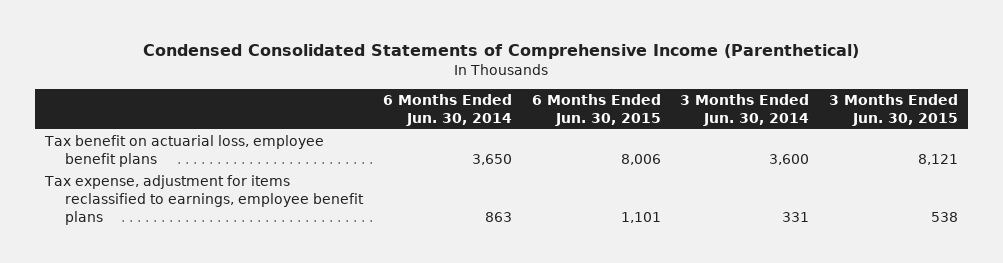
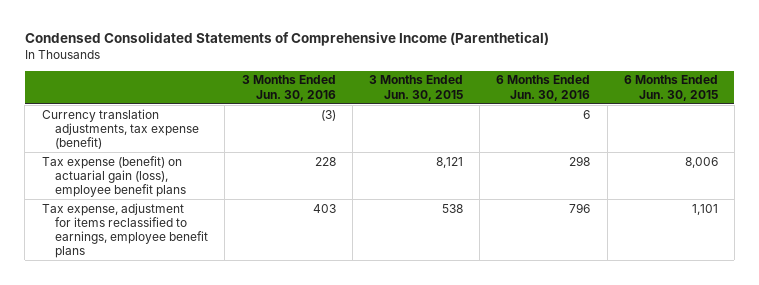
[382,94,512,127] 6 Months Ended Jun. 30, 2014 -> none
[680,94,810,127] 3 Months Ended Jun. 30, 2014 -> none
none -> [241,75,336,101] 3 Months Ended Jun. 30, 2016
none -> [496,75,591,101] 6 Months Ended Jun. 30, 2016
none -> [41,108,200,149] Currency translation adjustments, tax expense (benefit)
[43,135,324,167] Tax benefit on actuarial loss, employee benefit plans -> [41,155,187,197] Tax expense (benefit) on actuarial gain (loss), employee benefit plans

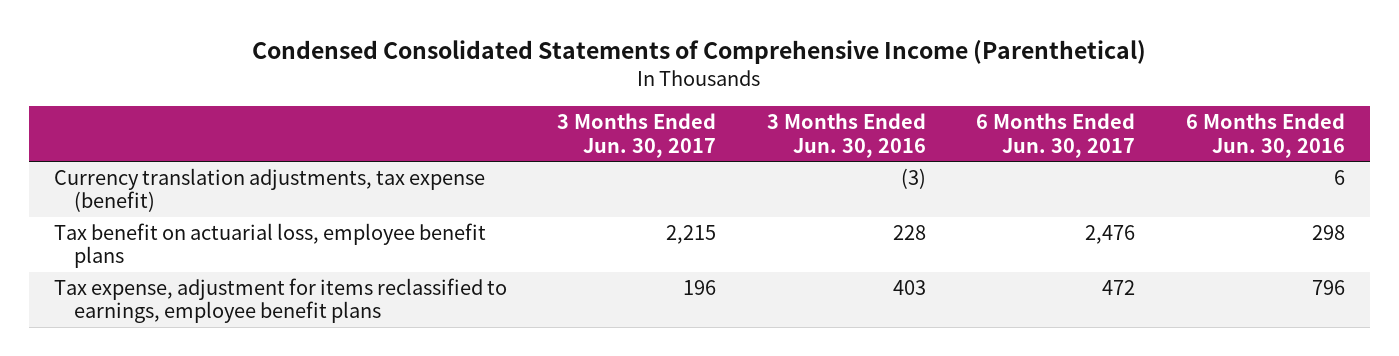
[368,75,463,101] 3 Months Ended Jun. 30, 2015 -> none
[623,75,718,101] 6 Months Ended Jun. 30, 2015 -> none
none -> [557,113,717,158] 3 Months Ended Jun. 30, 2017
none -> [976,113,1136,158] 6 Months Ended Jun. 30, 2017
[41,155,187,197] Tax expense (benefit) on actuarial gain (loss), employee benefit plans -> [53,223,486,269] Tax benefit on actuarial loss, employee benefit plans

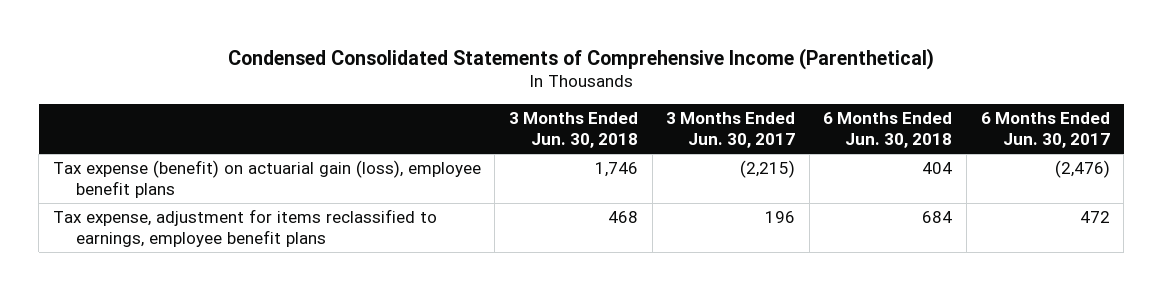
[766,113,926,158] 3 Months Ended Jun. 30, 2016 -> none
[1186,113,1346,158] 6 Months Ended Jun. 30, 2016 -> none
none -> [509,112,639,149] 3 Months Ended Jun. 30, 2018
none -> [823,112,953,149] 6 Months Ended Jun. 30, 2018
[53,168,485,213] Currency translation adjustments, tax expense (benefit) -> none
[53,223,486,269] Tax benefit on actuarial loss, employee benefit plans -> [52,159,481,199] Tax expense (benefit) on actuarial gain (loss), employee benefit plans
[666,225,717,245] 2,215 -> [740,159,796,178] (2,215)
[1085,225,1136,245] 2,476 -> [1054,159,1110,178] (2,476)

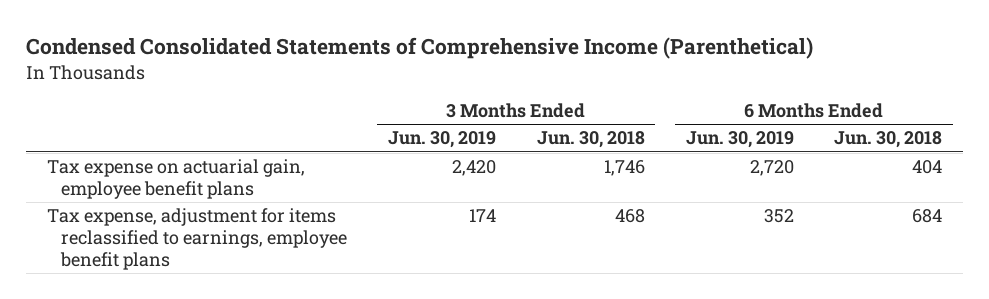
[666,112,796,149] 3 Months Ended Jun. 30, 2017 -> none
[980,112,1110,149] 6 Months Ended Jun. 30, 2017 -> none
none -> [387,131,496,149] Jun. 30, 2019
none -> [685,131,794,149] Jun. 30, 2019
[52,159,481,199] Tax expense (benefit) on actuarial gain (loss), employee benefit plans -> [46,159,305,199] Tax expense on actuarial gain, employee benefit plans

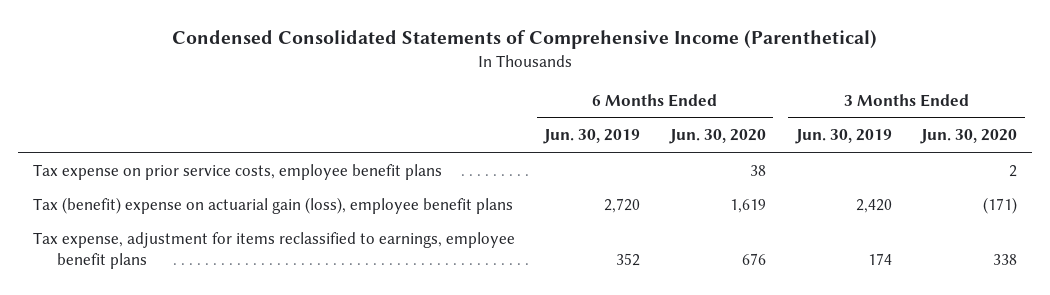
[536,131,645,149] Jun. 30, 2018 -> none
[834,131,943,149] Jun. 30, 2018 -> none
none -> [668,129,766,145] Jun. 30, 2020
none -> [920,129,1018,145] Jun. 30, 2020
none -> [32,163,442,180] Tax expense on prior service costs, employee benefit plans
[46,159,305,199] Tax expense on actuarial gain, employee benefit plans -> [32,196,513,214] Tax (benefit) expense on actuarial gain (loss), employee benefit plans

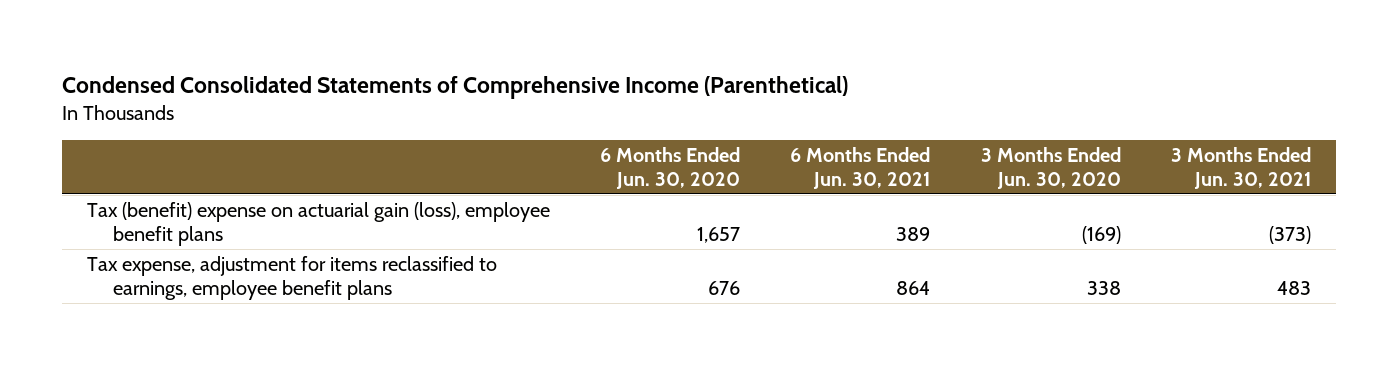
[543,129,641,145] Jun. 30, 2019 -> none
[794,129,892,145] Jun. 30, 2019 -> none
none -> [790,146,931,189] 6 Months Ended Jun. 30, 2021
none -> [1170,146,1311,189] 3 Months Ended Jun. 30, 2021
[32,163,442,180] Tax expense on prior service costs, employee benefit plans -> none
[729,198,766,213] 1,619 -> [696,226,740,243] 1,657
[983,196,1018,214] (171) -> [1081,225,1121,244] (169)

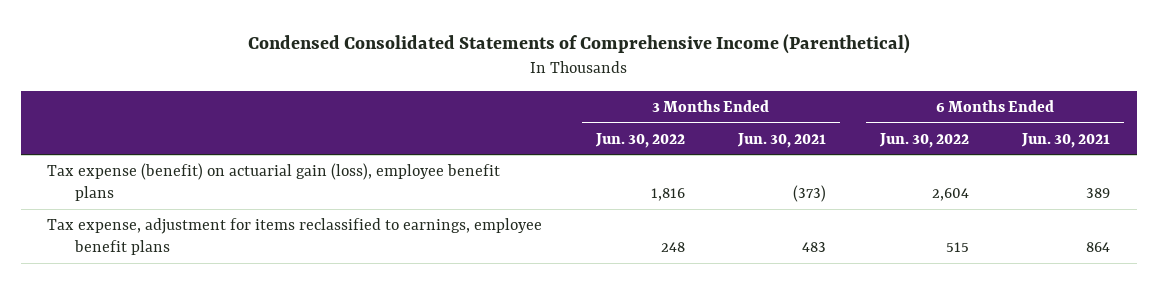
[599,146,740,189] 6 Months Ended Jun. 30, 2020 -> none
[980,146,1121,189] 3 Months Ended Jun. 30, 2020 -> none
none -> [594,132,685,148] Jun. 30, 2022
none -> [878,132,969,148] Jun. 30, 2022
[86,202,550,246] Tax (benefit) expense on actuarial gain (loss), employee benefit plans -> [47,162,501,202] Tax expense (benefit) on actuarial gain (loss), employee benefit plans

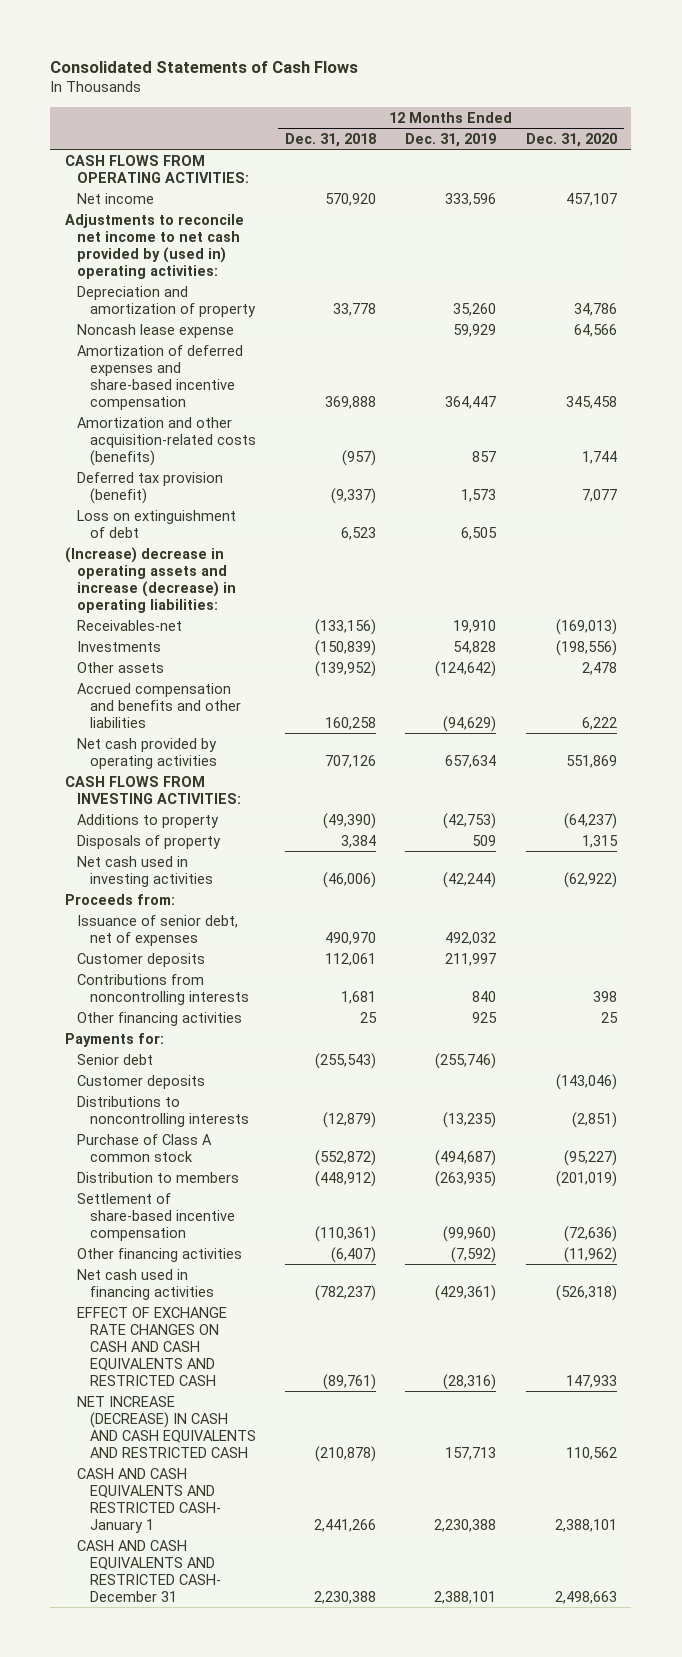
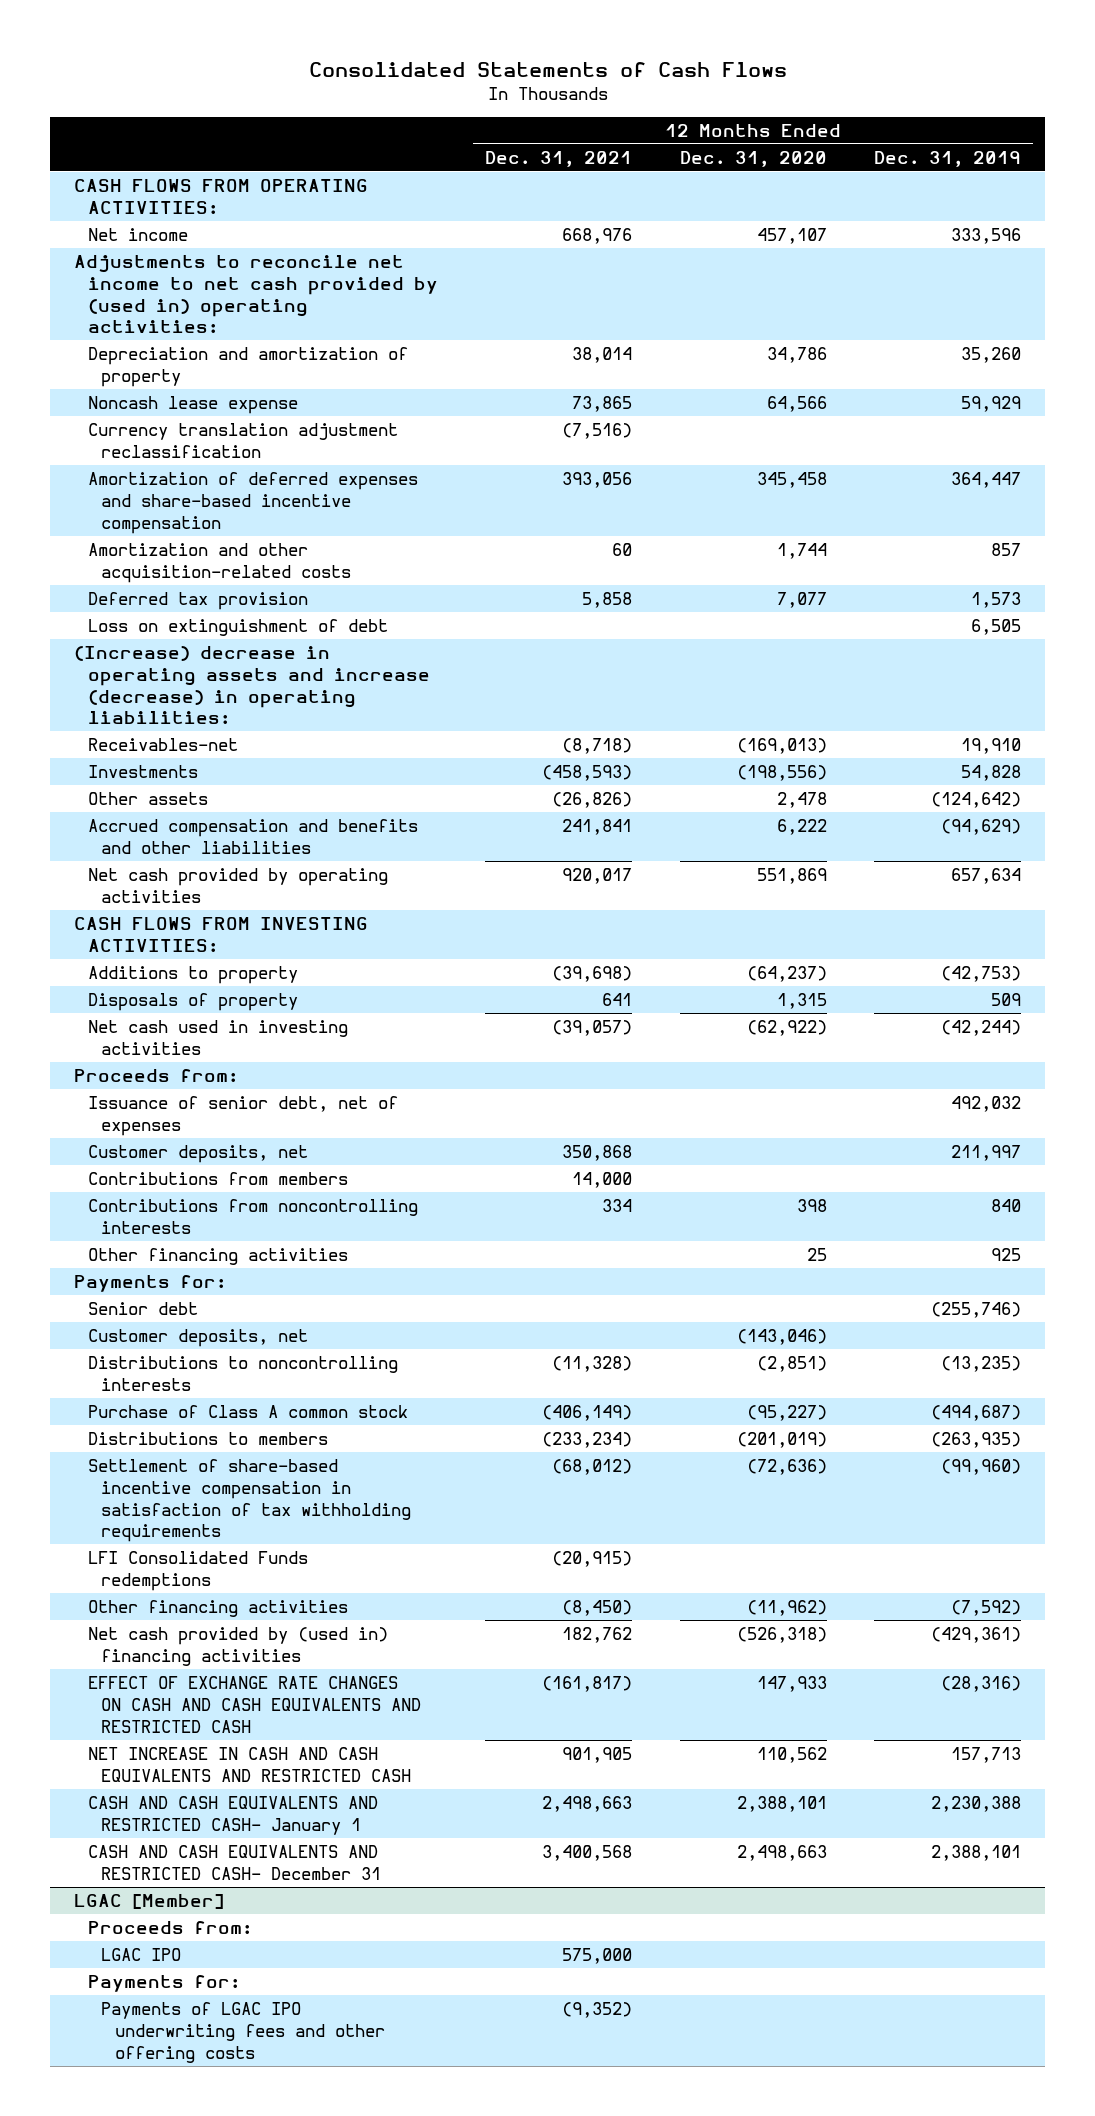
[285,132,377,147] Dec. 31, 2018 -> none
none -> [485,150,633,167] Dec. 31, 2021
none -> [87,423,398,458] Currency translation adjustment reclassification
[77,416,256,466] Amortization and other acquisition-related costs (benefits) -> [87,543,352,583] Amortization and other acquisition-related costs
[77,471,224,504] Deferred tax provision (benefit) -> [87,592,308,611] Deferred tax provision
[77,952,206,967] Customer deposits -> [87,1145,308,1164] Customer deposits, net
none -> [87,1172,348,1186] Contributions from members
[77,1074,206,1089] Customer deposits -> [87,1329,308,1348] Customer deposits, net
[77,1171,240,1183] Distribution to members -> [87,1432,328,1446] Distributions to members
[77,1192,235,1241] Settlement of share-based incentive compensation -> [87,1459,412,1543] Settlement of share-based incentive compensation in satisfaction of tax withholding requirements
none -> [87,1551,308,1591] LFI Consolidated Funds redemptions
[77,1268,214,1300] Net cash used in financing activities -> [87,1627,388,1666] Net cash provided by (used in) financing activities
[77,1395,256,1458] NET INCREASE (DECREASE) IN CASH AND CASH EQUIVALENTS AND RESTRICTED CASH -> [87,1747,412,1782] NET INCREASE IN CASH AND CASH EQUIVALENTS AND RESTRICTED CASH
none -> [73,1894,224,1910] LGAC [Member]
none -> [87,1921,252,1935] Proceeds from:
none -> [101,1948,182,1962] LGAC IPO
none -> [87,1975,240,1993] Payments for:
none -> [101,2002,386,2063] Payments of LGAC IPO underwriting fees and other offering costs

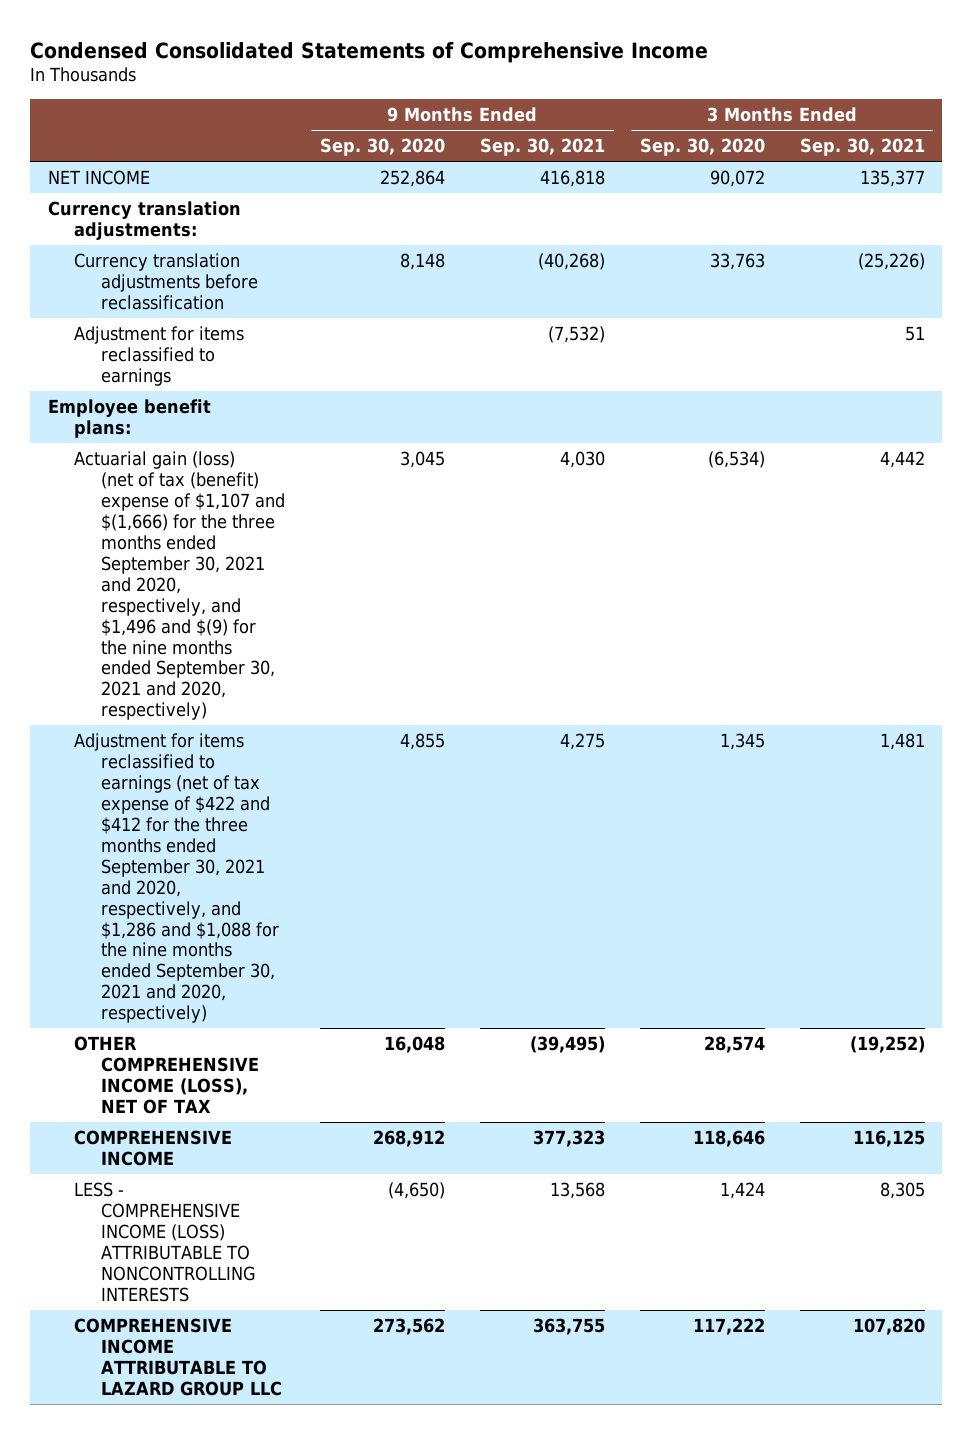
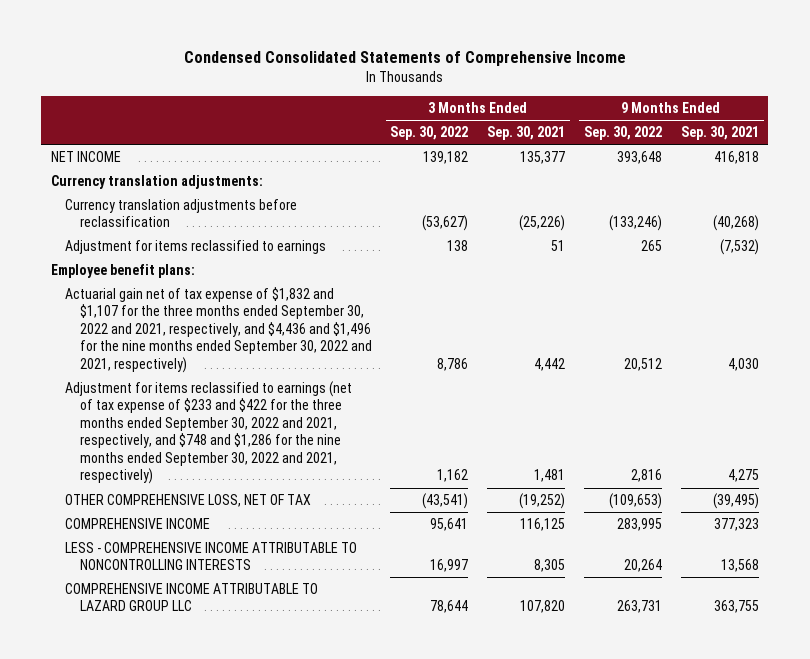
[319,138,445,157] Sep. 30, 2020 -> none
[639,138,765,157] Sep. 30, 2020 -> none
none -> [390,126,469,141] Sep. 30, 2022
none -> [584,126,663,141] Sep. 30, 2022
[74,450,286,721] Actuarial gain (loss) (net of tax (benefit) expense of $1,107 and $(1,666) for the three months ended September 30, 2021 and 2020, respectively, and $1,496 and $(9) for the nine months ended September 30, 2021 and 2020, respectively) -> [65,286,372,373] Actuarial gain net of tax expense of $1,832 and $1,107 for the three months ended September 30, 2022 and 2021, respectively, and $4,436 and $1,496 for the nine months ended September 30, 2022 and 2021, respectively)
[74,732,280,1024] Adjustment for items reclassified to earnings (net of tax expense of $422 and $412 for the three months ended September 30, 2021 and 2020, respectively, and $1,286 and $1,088 for the nine months ended September 30, 2021 and 2020, respectively) -> [65,380,353,485] Adjustment for items reclassified to earnings (net of tax expense of $233 and $422 for the three months ended September 30, 2022 and 2021, respectively, and $748 and $1,286 for the nine months ended September 30, 2022 and 2021, respectively)
[74,1035,260,1114] OTHER COMPREHENSIVE INCOME (LOSS), NET OF TAX -> [65,493,312,507] OTHER COMPREHENSIVE LOSS, NET OF TAX
[74,1181,257,1302] LESS - COMPREHENSIVE INCOME (LOSS) ATTRIBUTABLE TO NONCONTROLLING INTERESTS -> [65,541,358,571] LESS - COMPREHENSIVE INCOME ATTRIBUTABLE TO NONCONTROLLING INTERESTS

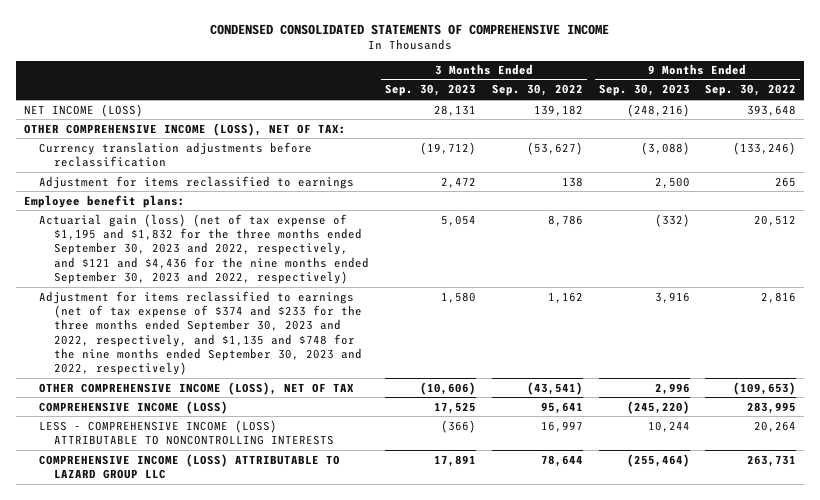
[183,51,626,67] Condensed Consolidated Statements of Comprehensive Income -> [210,23,610,35] CONDENSED CONSOLIDATED STATEMENTS OF COMPREHENSIVE INCOME
[487,126,566,141] Sep. 30, 2021 -> none
[680,126,759,141] Sep. 30, 2021 -> none
none -> [385,84,477,97] Sep. 30, 2023
none -> [598,84,690,97] Sep. 30, 2023
[50,174,263,189] Currency translation adjustments: -> none
[50,150,121,162] NET INCOME -> [23,103,143,117] NET INCOME (LOSS)
none -> [23,122,346,136] OTHER COMPREHENSIVE INCOME (LOSS), NET OF TAX:
[65,286,372,373] Actuarial gain net of tax expense of $1,832 and $1,107 for the three months ended September 30, 2022 and 2021, respectively, and $4,436 and $1,496 for the nine months ended September 30, 2022 and 2021, respectively) -> [39,213,370,285] Actuarial gain (loss) (net of tax expense of $1,195 and $1,832 for the three months ended September 30, 2023 and 2022, respectively, and $121 and $4,436 for the nine months ended September 30, 2023 and 2022, respectively)
[65,380,353,485] Adjustment for items reclassified to earnings (net of tax expense of $233 and $422 for the three months ended September 30, 2022 and 2021, respectively, and $748 and $1,286 for the nine months ended September 30, 2022 and 2021, respectively) -> [39,290,363,376] Adjustment for items reclassified to earnings (net of tax expense of $374 and $233 for the three months ended September 30, 2023 and 2022, respectively, and $1,135 and $748 for the nine months ended September 30, 2023 and 2022, respectively)
[65,493,312,507] OTHER COMPREHENSIVE LOSS, NET OF TAX -> [39,381,355,395] OTHER COMPREHENSIVE INCOME (LOSS), NET OF TAX
[65,517,211,529] COMPREHENSIVE INCOME -> [39,400,229,414] COMPREHENSIVE INCOME (LOSS)
[65,541,358,571] LESS - COMPREHENSIVE INCOME ATTRIBUTABLE TO NONCONTROLLING INTERESTS -> [39,419,335,445] LESS - COMPREHENSIVE INCOME (LOSS) ATTRIBUTABLE TO NONCONTROLLING INTERESTS
[65,582,319,612] COMPREHENSIVE INCOME ATTRIBUTABLE TO LAZARD GROUP LLC -> [39,453,341,479] COMPREHENSIVE INCOME (LOSS) ATTRIBUTABLE TO LAZARD GROUP LLC

